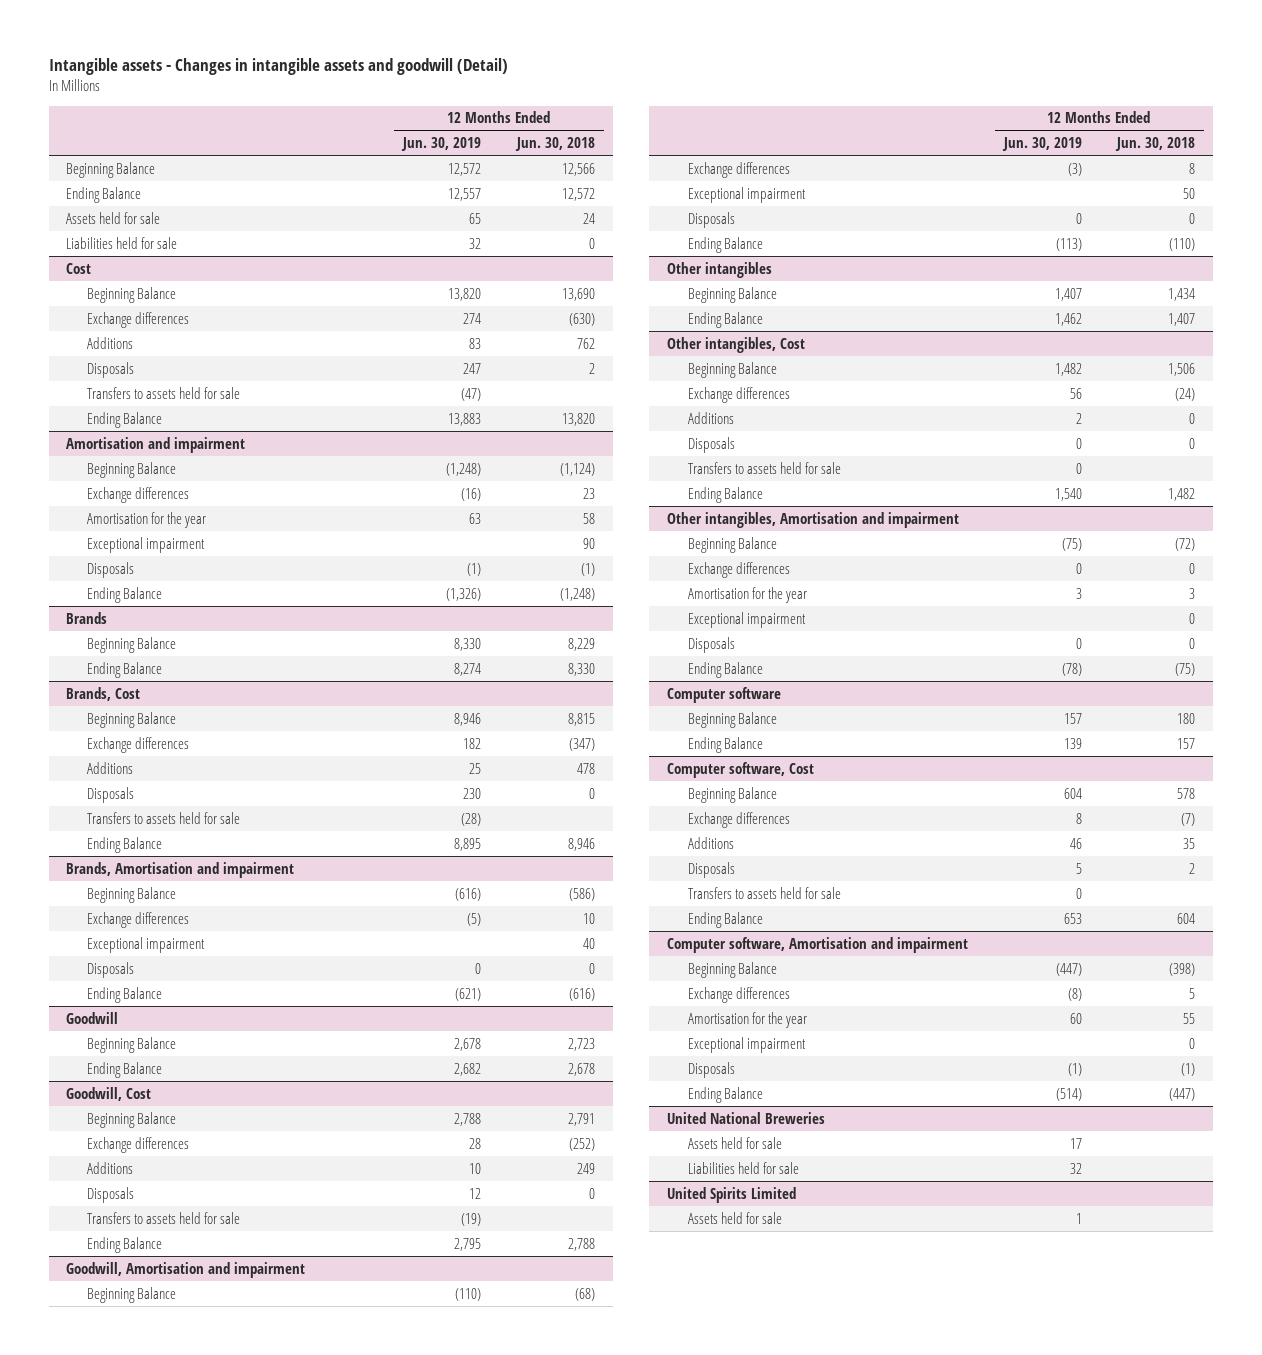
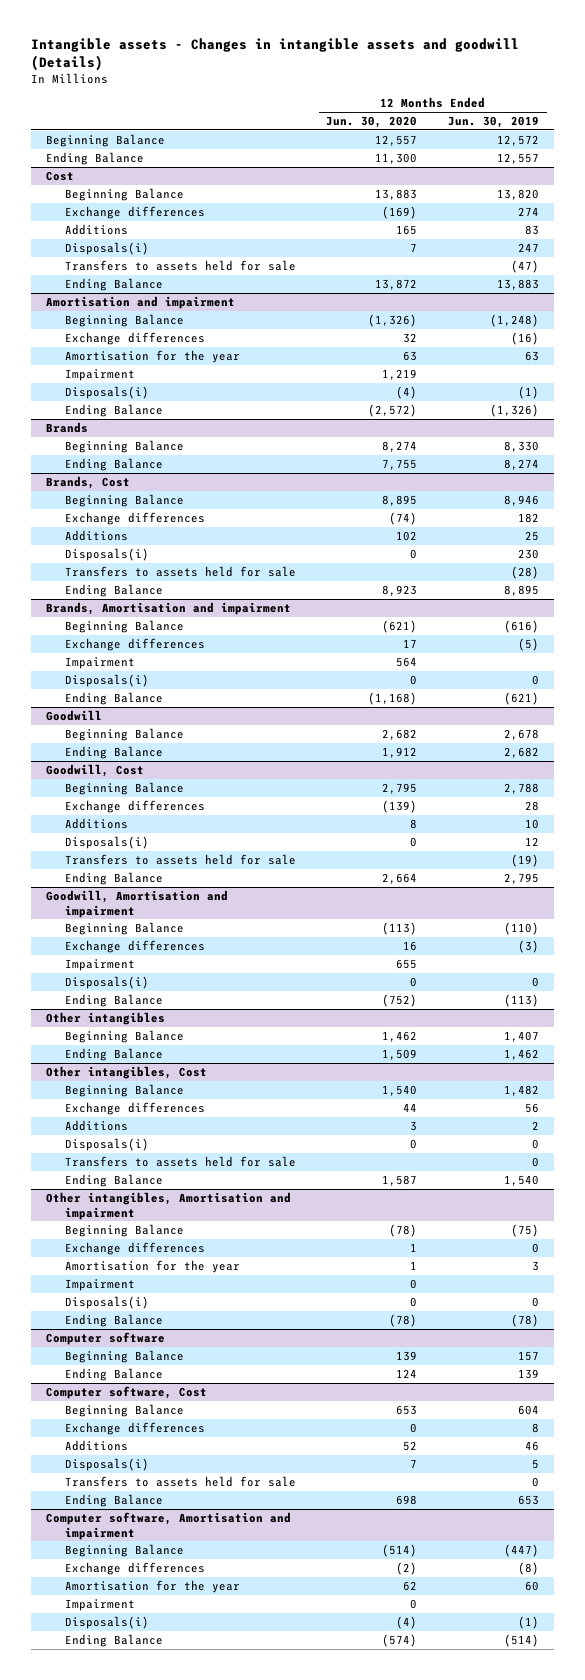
[48,58,508,76] Intangible assets - Changes in intangible assets and goodwill (Detail) -> [30,37,519,71] Intangible assets - Changes in intangible assets and goodwill (Details)
[514,137,595,152] Jun. 30, 2018 -> none
none -> [326,116,418,129] Jun. 30, 2020
[66,211,161,224] Assets held for sale -> none
[66,236,178,249] Liabilities held for sale -> none
[87,361,135,378] Disposals -> [64,242,149,256] Disposals(i)
[87,536,206,553] Exceptional impairment -> [64,369,135,382] Impairment
[87,561,135,578] Disposals -> [64,386,149,400] Disposals(i)
[87,786,135,803] Disposals -> [64,548,149,562] Disposals(i)
[87,936,206,953] Exceptional impairment -> [64,657,135,670] Impairment
[87,961,135,978] Disposals -> [64,674,149,688] Disposals(i)
[87,1186,135,1203] Disposals -> [64,836,149,850] Disposals(i)
[687,186,806,203] Exceptional impairment -> [64,959,135,972] Impairment
[687,211,735,228] Disposals -> [64,976,149,990] Disposals(i)
[687,436,735,453] Disposals -> [64,1138,149,1152] Disposals(i)
[687,611,806,628] Exceptional impairment -> [64,1279,135,1292] Impairment
[687,636,735,653] Disposals -> [64,1296,149,1310] Disposals(i)
[687,861,735,878] Disposals -> [64,1458,149,1472] Disposals(i)
[687,1036,806,1053] Exceptional impairment -> [64,1599,135,1612] Impairment
[687,1061,735,1078] Disposals -> [64,1616,149,1630] Disposals(i)
[666,1111,825,1124] United National Breweries -> none
[687,1136,782,1149] Assets held for sale -> none
[687,1161,799,1174] Liabilities held for sale -> none
[666,1186,796,1203] United Spirits Limited -> none
[687,1211,782,1224] Assets held for sale -> none

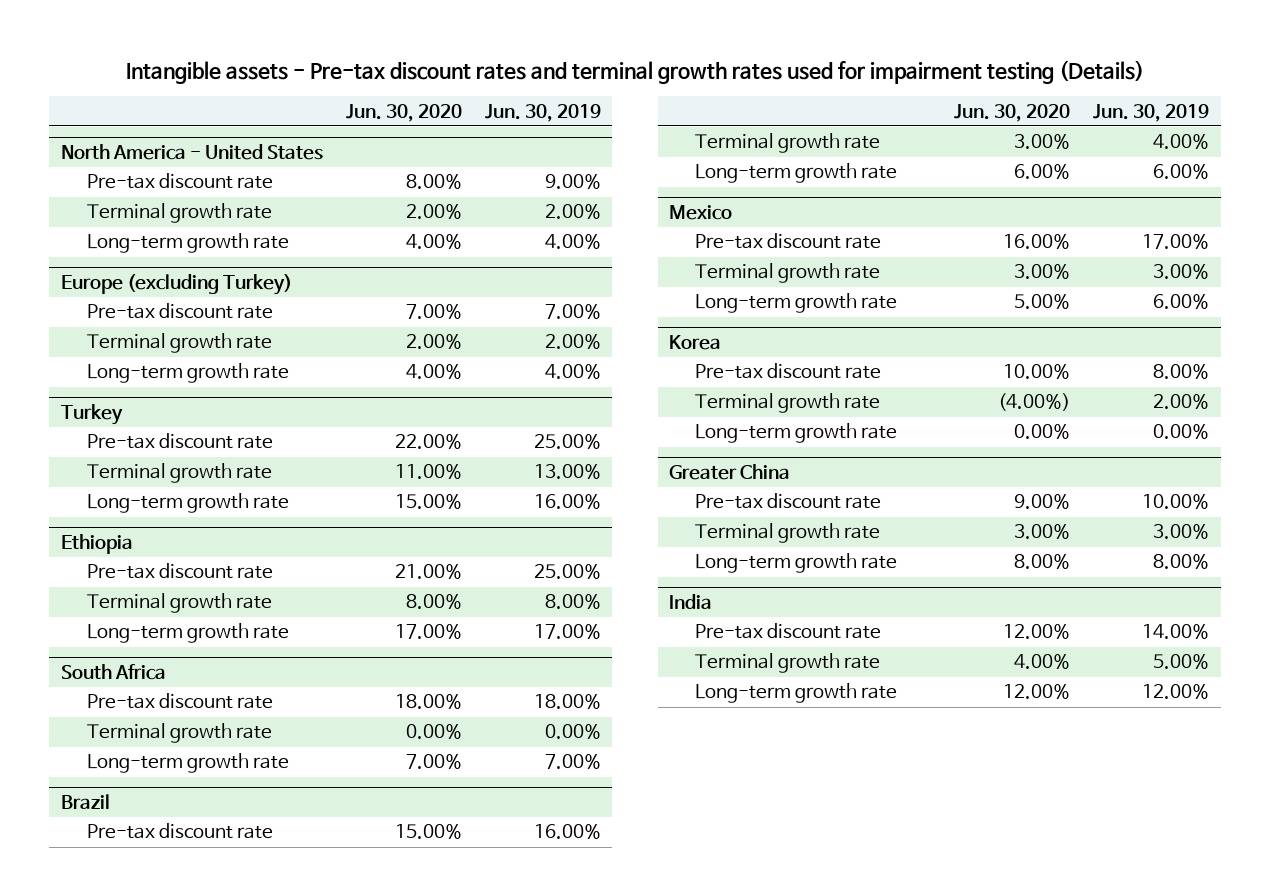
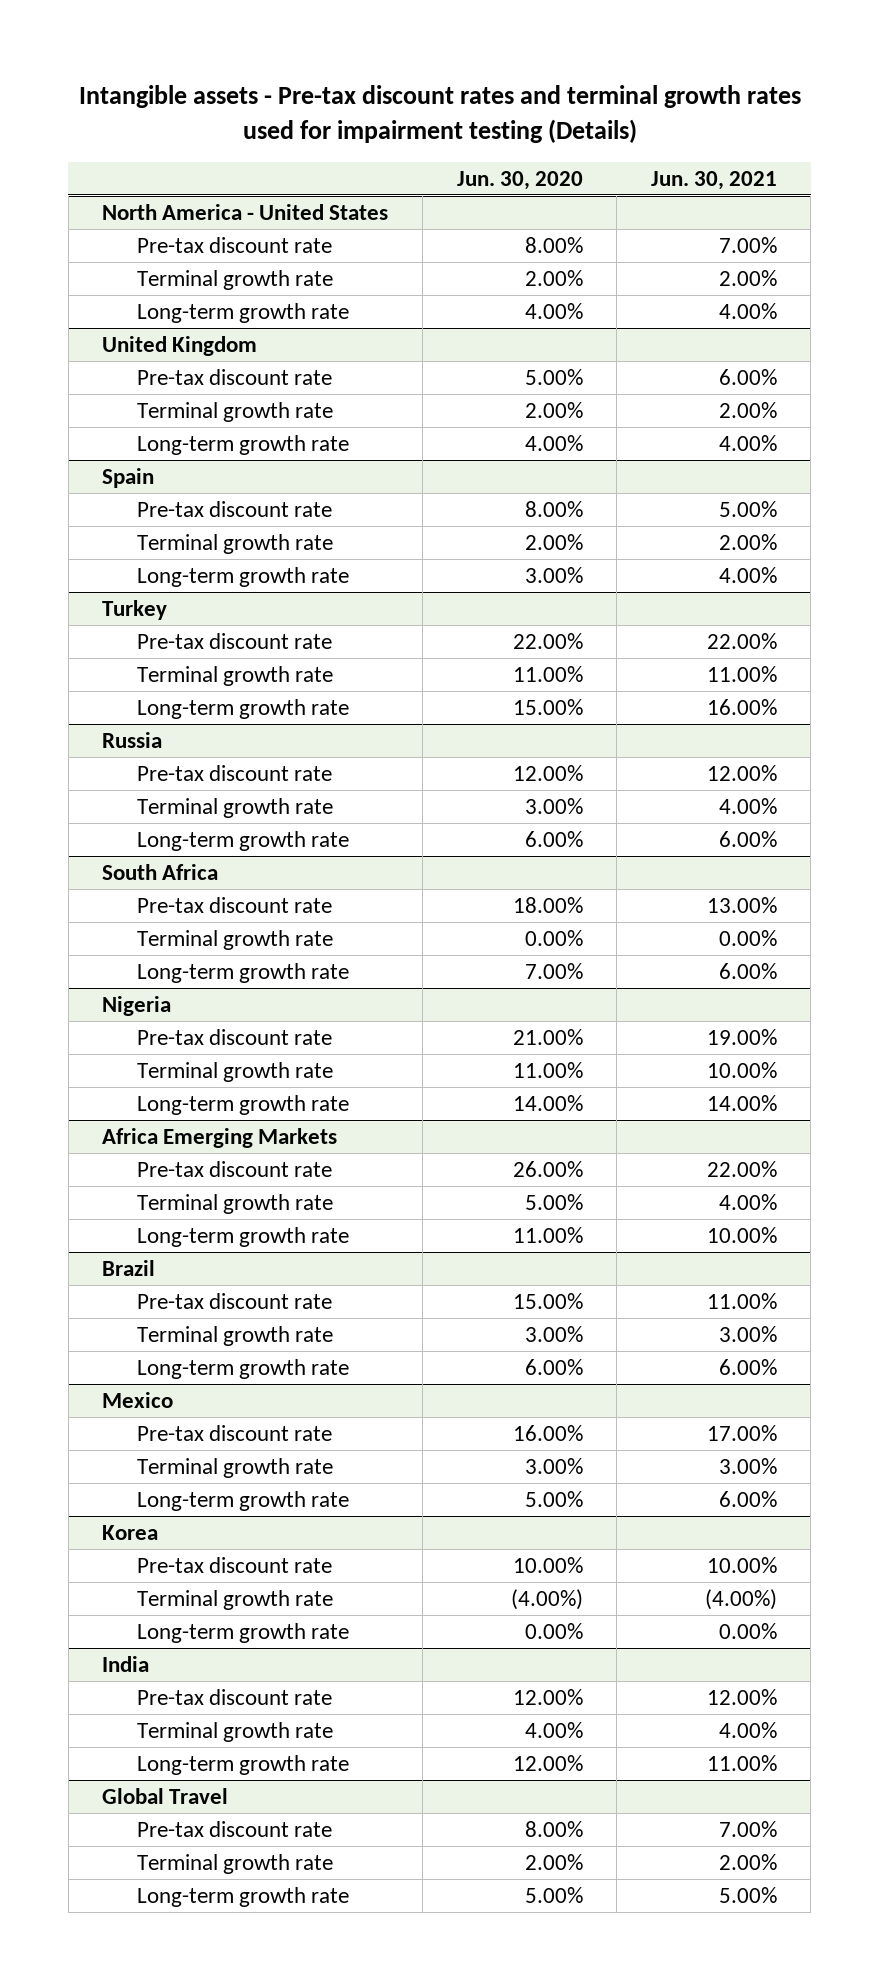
[484,103,601,122] Jun. 30, 2019 -> none
none -> [650,170,777,190] Jun. 30, 2021
[60,274,292,296] Europe (excluding Turkey) -> none
none -> [102,335,258,356] United Kingdom
[405,304,462,320] 7.00% -> [524,368,583,385] 5.00%
none -> [102,467,155,488] Spain
none -> [136,500,332,517] Pre-tax discount rate
none -> [136,533,333,554] Terminal growth rate
none -> [136,566,349,587] Long-term growth rate
[60,534,133,555] Ethiopia -> none
none -> [102,731,163,748] Russia
[394,564,462,580] 21.00% -> [512,764,583,781] 12.00%
[405,594,462,610] 8.00% -> [524,797,583,814] 3.00%
[394,624,462,640] 17.00% -> [524,830,583,847] 6.00%
none -> [102,995,172,1016] Nigeria
none -> [136,1028,332,1045] Pre-tax discount rate
none -> [136,1061,333,1082] Terminal growth rate
none -> [136,1094,349,1115] Long-term growth rate
none -> [102,1127,338,1148] Africa Emerging Markets
none -> [136,1160,332,1177] Pre-tax discount rate
none -> [136,1193,333,1214] Terminal growth rate
none -> [136,1226,349,1247] Long-term growth rate
[669,464,791,481] Greater China -> none
[695,493,882,510] Pre-tax discount rate -> none
[695,523,881,544] Terminal growth rate -> none
[695,553,898,574] Long-term growth rate -> none
none -> [102,1787,229,1804] Global Travel
none -> [136,1820,332,1837] Pre-tax discount rate
none -> [136,1853,333,1874] Terminal growth rate
none -> [136,1886,349,1907] Long-term growth rate

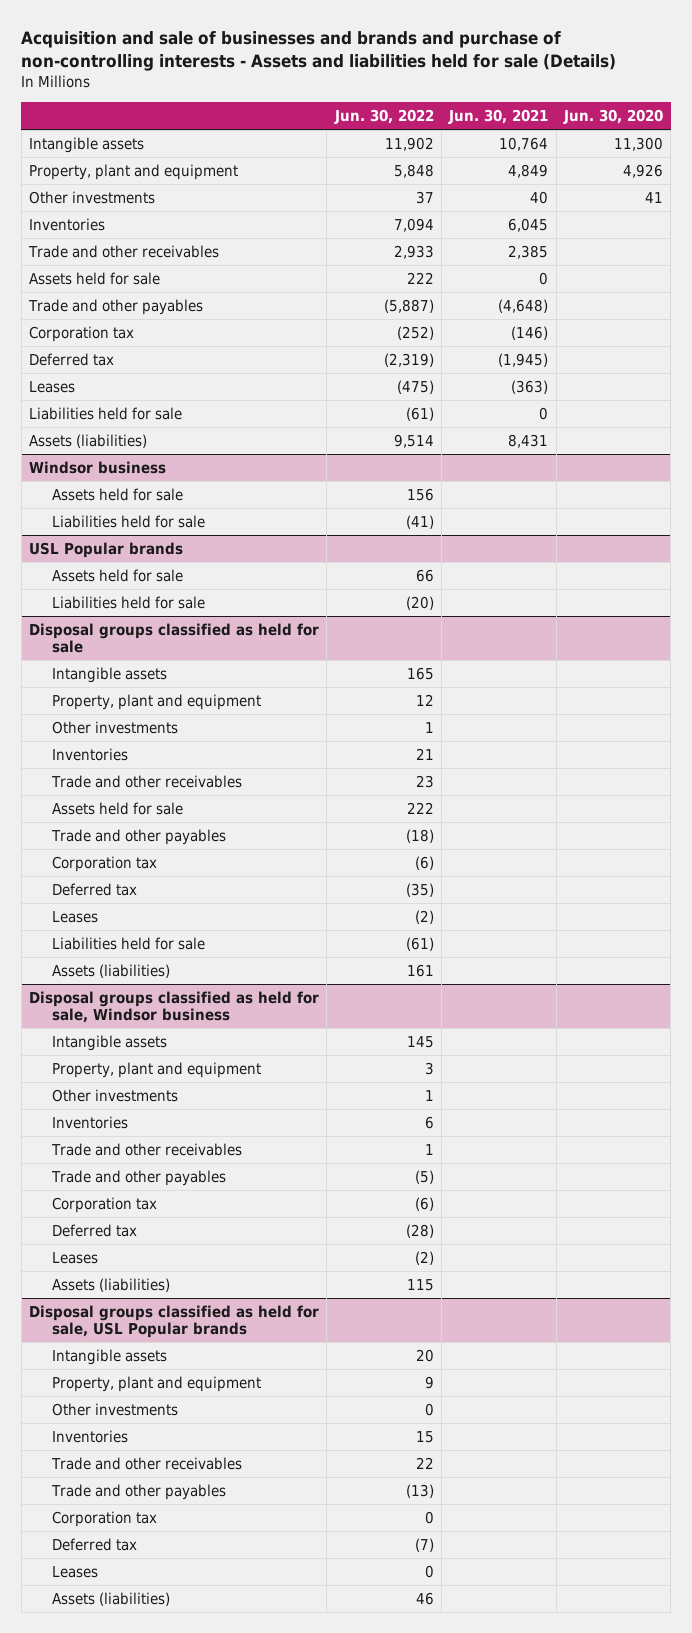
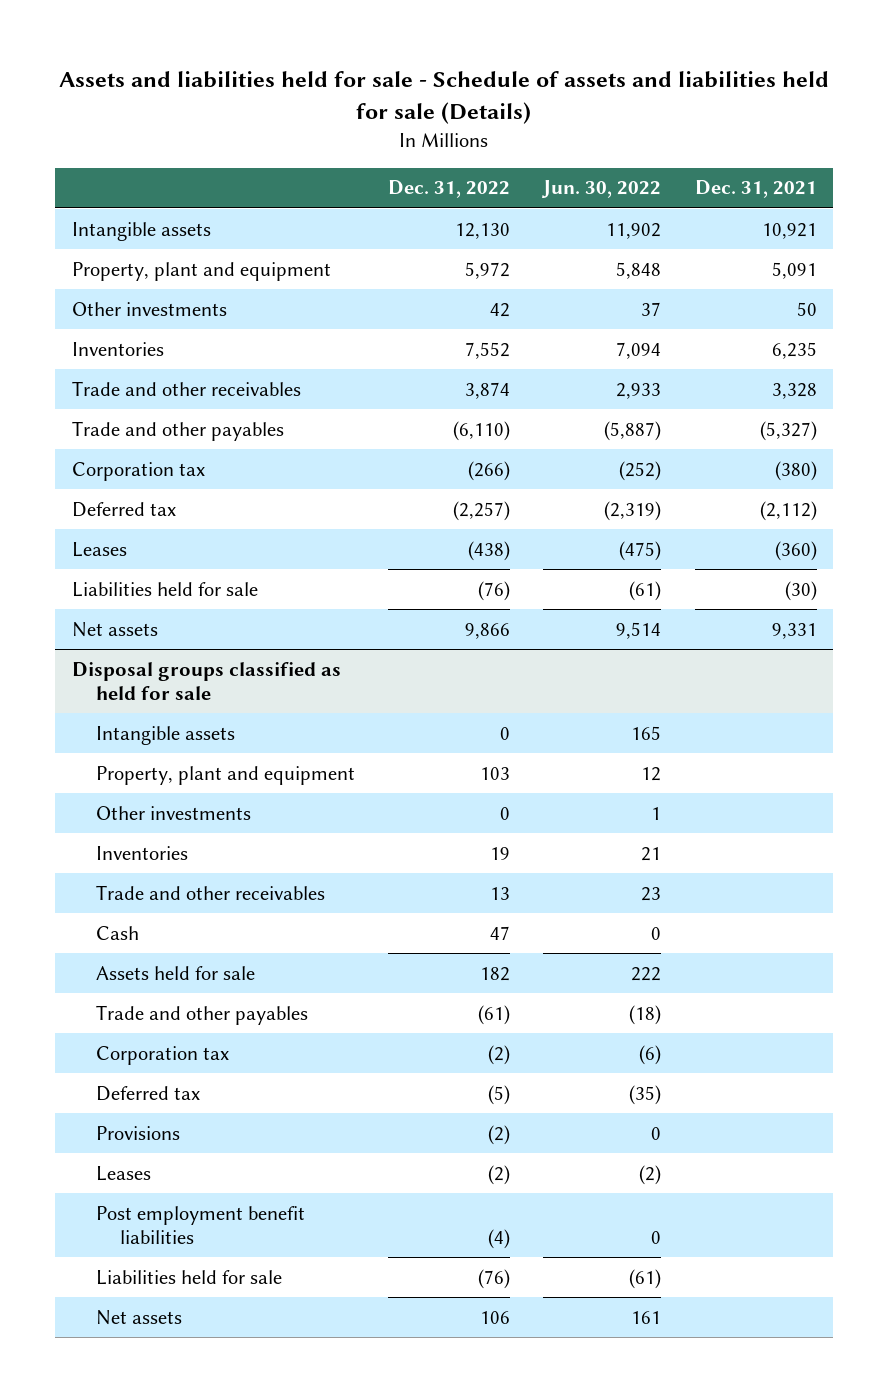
[21,31,617,72] Acquisition and sale of businesses and brands and purchase of non-controlling interests - Assets and liabilities held for sale (Details) -> [59,71,830,125] Assets and liabilities held for sale - Schedule of assets and liabilities held for sale (Details)
[448,109,549,125] Jun. 30, 2021 -> none
[563,109,664,125] Jun. 30, 2020 -> none
none -> [388,180,511,199] Dec. 31, 2022
none -> [694,180,817,199] Dec. 31, 2021
[29,271,161,285] Assets held for sale -> none
[29,460,167,474] Windsor business -> none
[52,487,184,501] Assets held for sale -> none
[52,514,206,528] Liabilities held for sale -> none
[29,541,184,558] USL Popular brands -> none
[52,568,184,582] Assets held for sale -> none
[52,595,206,609] Liabilities held for sale -> none
[29,433,148,448] Assets (liabilities) -> [72,621,159,637] Net assets
none -> [95,925,139,940] Cash
none -> [95,1125,180,1140] Provisions
none -> [95,1205,305,1244] Post employment benefit liabilities
[29,990,320,1024] Disposal groups classified as held for sale, Windsor business -> none
[52,1034,168,1051] Intangible assets -> none
[52,1061,262,1078] Property, plant and equipment -> none
[52,1088,179,1102] Other investments -> none
[52,1115,129,1129] Inventories -> none
[51,1142,243,1156] Trade and other receivables -> none
[51,1169,227,1186] Trade and other payables -> none
[52,1196,158,1213] Corporation tax -> none
[52,1223,138,1237] Deferred tax -> none
[52,1251,99,1264] Leases -> none
[52,1277,171,1292] Assets (liabilities) -> none
[29,1304,320,1339] Disposal groups classified as held for sale, USL Popular brands -> none
[52,1348,168,1365] Intangible assets -> none
[52,1375,262,1392] Property, plant and equipment -> none
[52,1402,179,1416] Other investments -> none
[52,1429,129,1443] Inventories -> none
[51,1456,243,1470] Trade and other receivables -> none
[51,1483,227,1500] Trade and other payables -> none
[52,1510,158,1527] Corporation tax -> none
[52,1537,138,1551] Deferred tax -> none
[52,1565,99,1578] Leases -> none
[52,1591,171,1606] Assets (liabilities) -> none
[52,963,171,978] Assets (liabilities) -> [95,1309,182,1325] Net assets

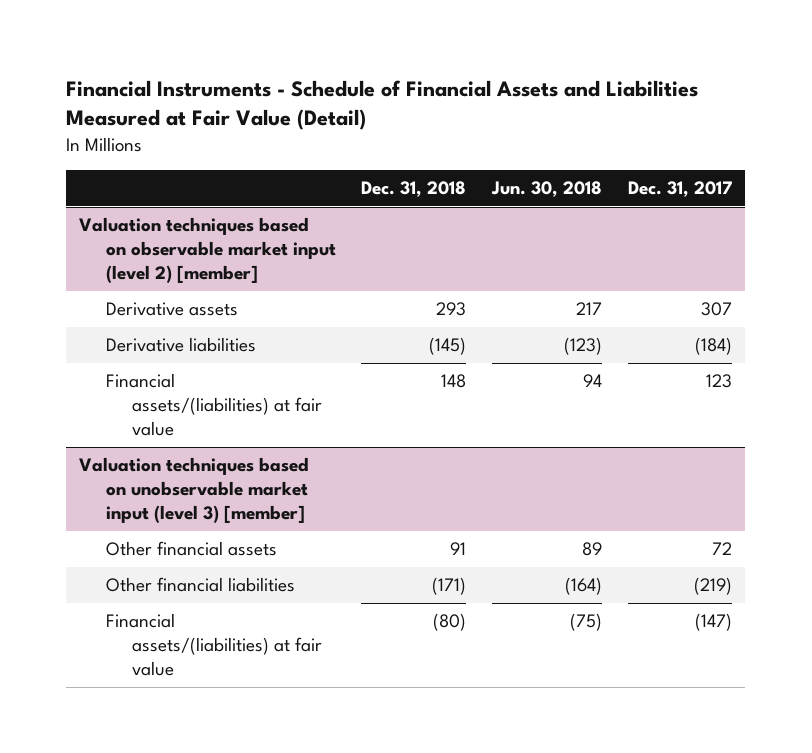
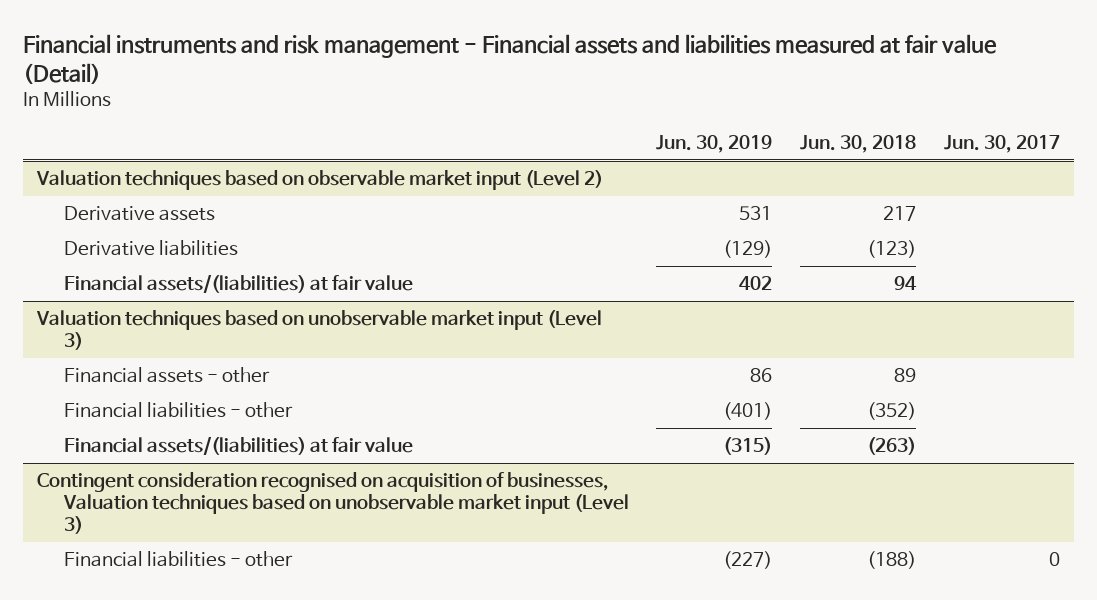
[66,79,699,131] Financial Instruments - Schedule of Financial Assets and Liabilities Measured at Fair Value (Detail) -> [23,34,998,84] Financial instruments and risk management - Financial assets and liabilities measured at fair value (Detail)
[361,180,467,197] Dec. 31, 2018 -> none
[628,180,733,197] Dec. 31, 2017 -> none
none -> [656,134,773,153] Jun. 30, 2019
none -> [944,134,1061,153] Jun. 30, 2017
[79,217,336,283] Valuation techniques based on observable market input (level 2) [member] -> [36,170,604,191] Valuation techniques based on observable market input (Level 2)
[79,457,310,523] Valuation techniques based on unobservable market input (level 3) [member] -> [36,310,603,351] Valuation techniques based on unobservable market input (Level 3)
[105,541,277,557] Other financial assets -> [63,367,270,384] Financial assets - other
[105,577,295,593] Other financial liabilities -> [63,402,293,419] Financial liabilities - other
[565,577,603,596] (164) -> [867,402,917,421] (352)
[570,613,603,632] (75) -> [867,437,917,456] (263)
none -> [37,472,629,534] Contingent consideration recognised on acquisition of businesses, Valuation techniques based on unobservable market input (Level 3)
none -> [63,551,293,568] Financial liabilities - other

